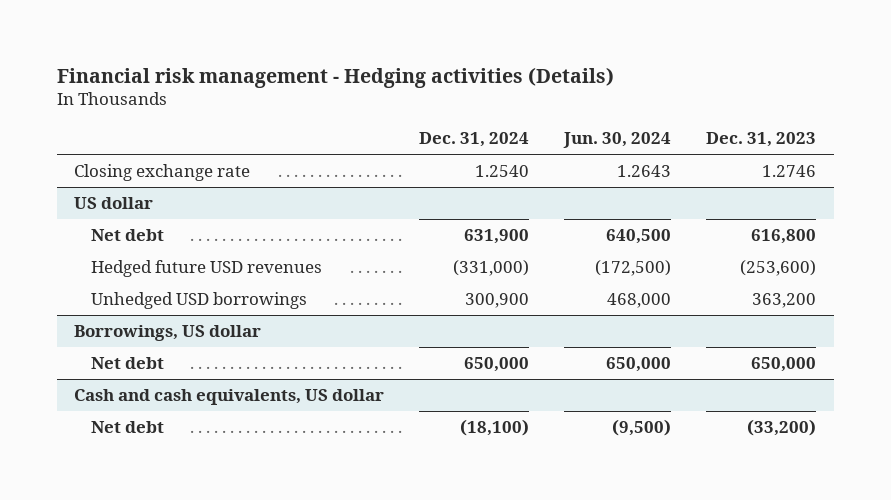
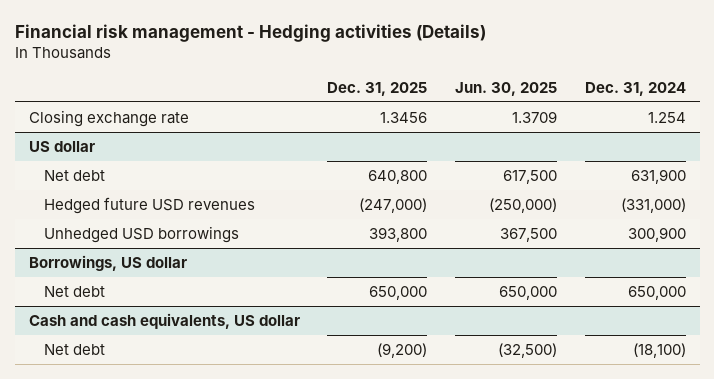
[563,132,672,149] Jun. 30, 2024 -> none
[706,132,817,148] Dec. 31, 2023 -> none
none -> [327,81,428,96] Dec. 31, 2025
none -> [455,81,558,96] Jun. 30, 2025
[475,164,530,177] 1.2540 -> [647,111,686,123] 1.254

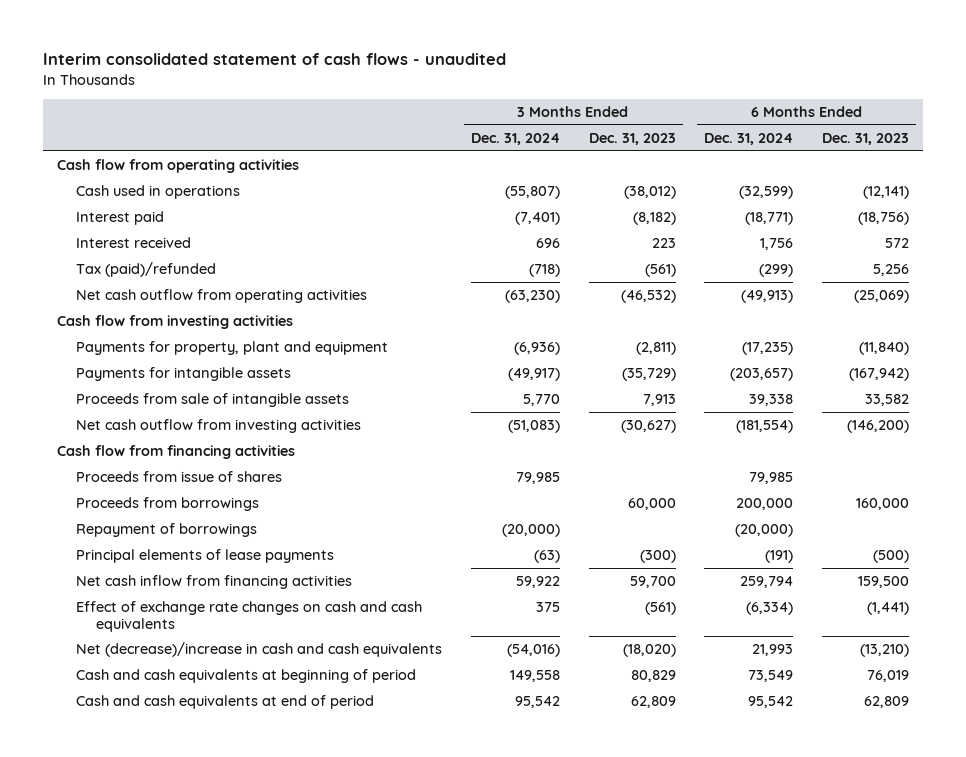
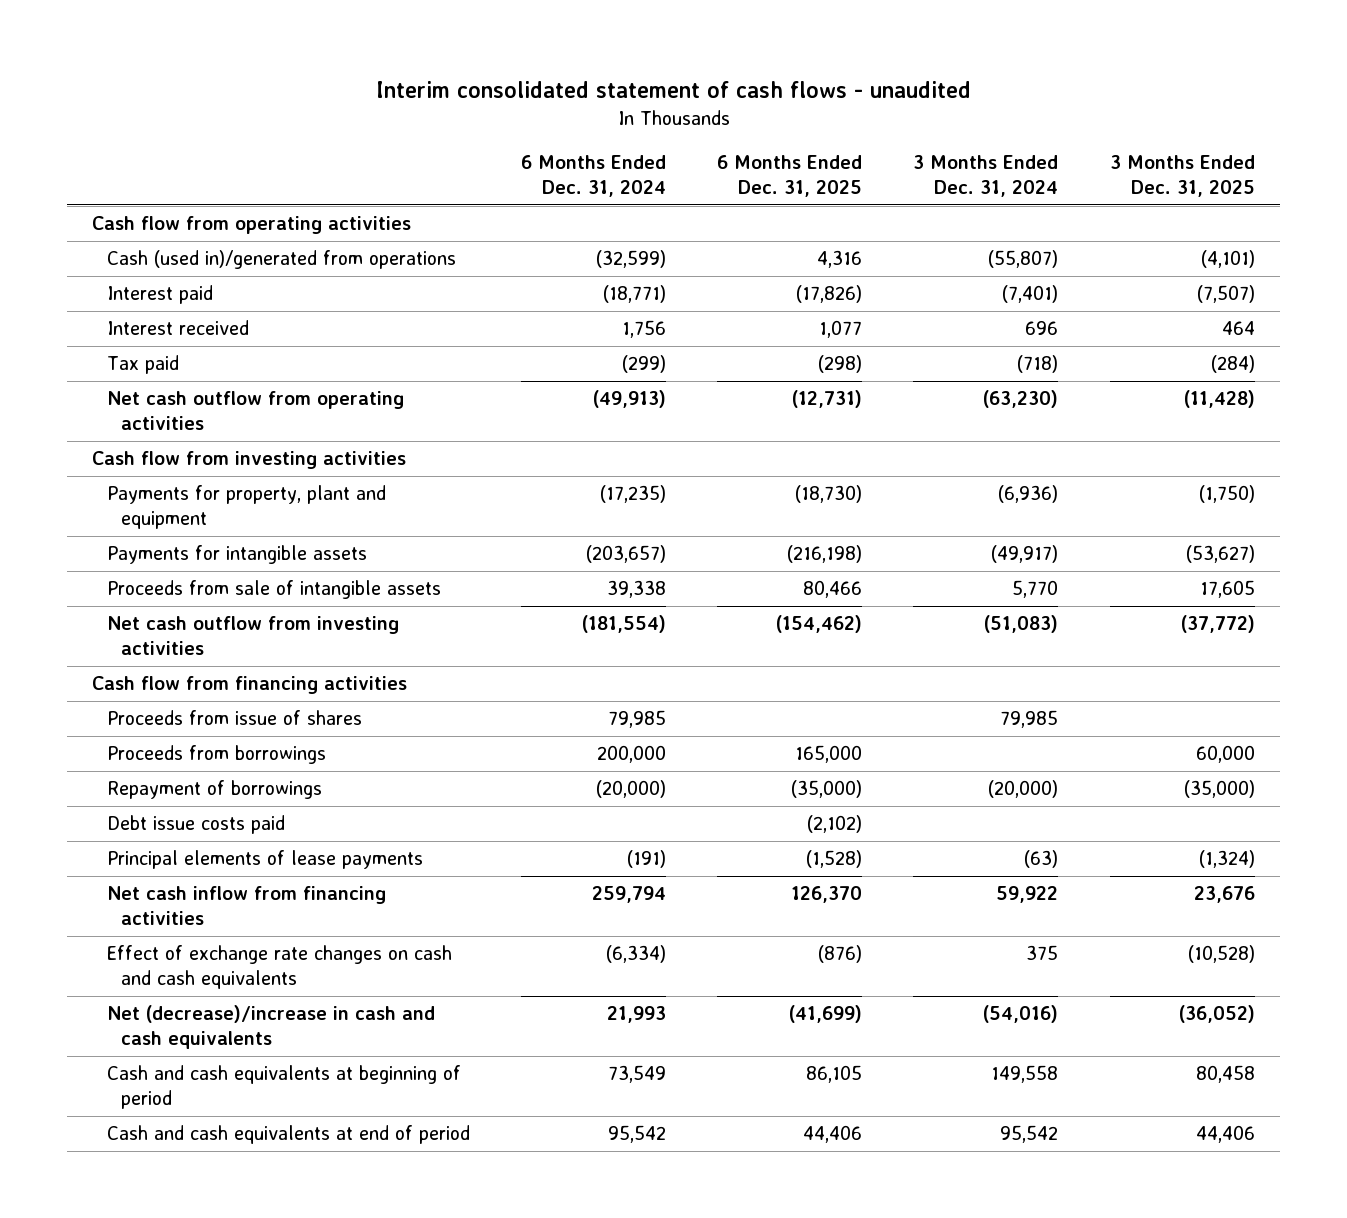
[588,132,676,145] Dec. 31, 2023 -> none
[821,132,909,145] Dec. 31, 2023 -> none
none -> [717,155,863,198] 6 Months Ended Dec. 31, 2025
none -> [1109,155,1255,198] 3 Months Ended Dec. 31, 2025
[76,184,241,199] Cash used in operations -> [106,250,456,270] Cash (used in)/generated from operations
[76,261,217,277] Tax (paid)/refunded -> [106,355,179,375] Tax paid
none -> [106,815,285,835] Debt issue costs paid

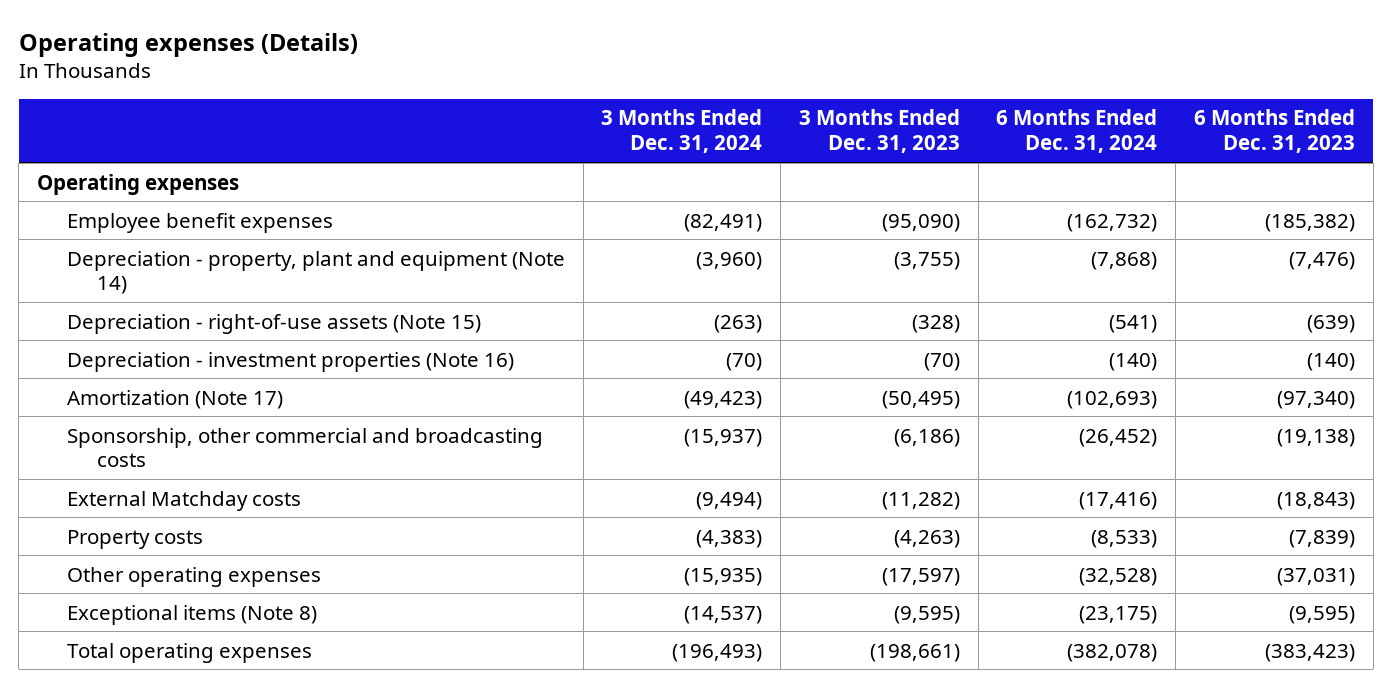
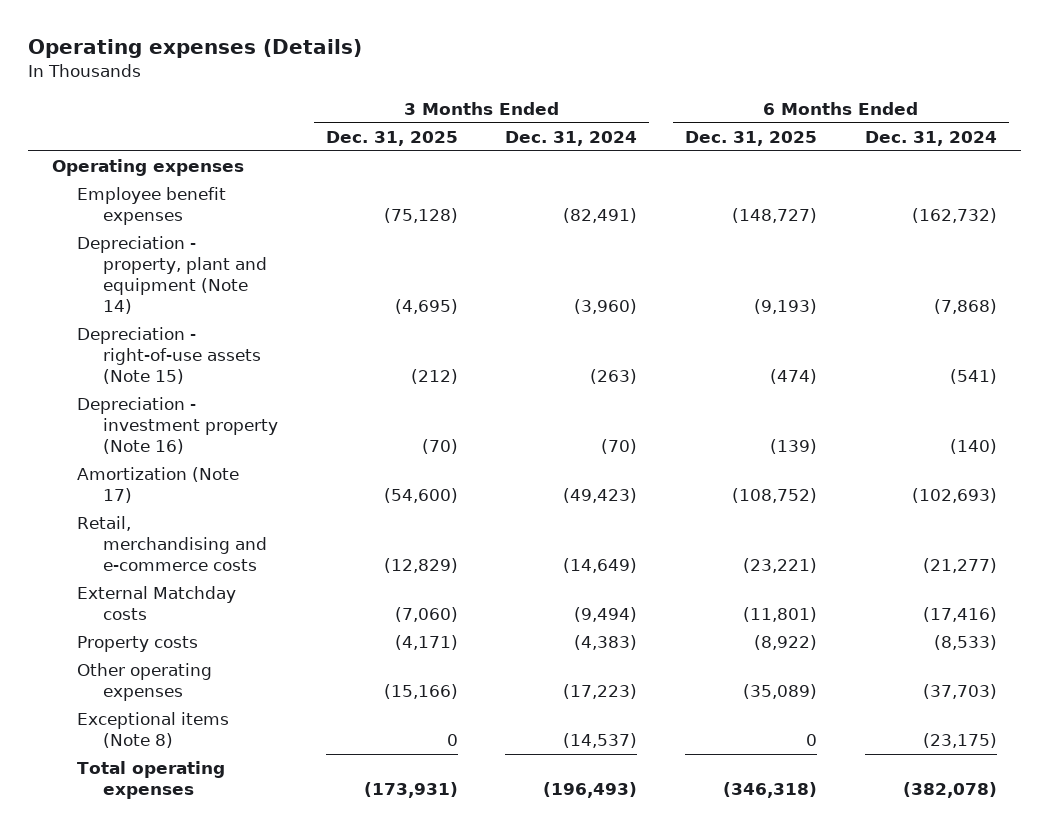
[798,109,960,154] 3 Months Ended Dec. 31, 2023 -> none
[1193,109,1355,154] 6 Months Ended Dec. 31, 2023 -> none
none -> [325,130,458,146] Dec. 31, 2025
none -> [685,130,818,146] Dec. 31, 2025
[66,351,514,372] Depreciation - investment properties (Note 16) -> [77,397,278,454] Depreciation - investment property (Note 16)
[66,427,543,468] Sponsorship, other commercial and broadcasting costs -> [77,516,267,571] Retail, merchandising and e-commerce costs
[684,428,763,447] (15,937) -> [563,557,638,573] (14,649)
[1079,428,1158,447] (26,452) -> [923,557,998,573] (21,277)
[684,567,763,586] (15,935) -> [563,684,638,700] (17,223)
[1079,567,1158,586] (32,528) -> [923,684,998,700] (37,703)

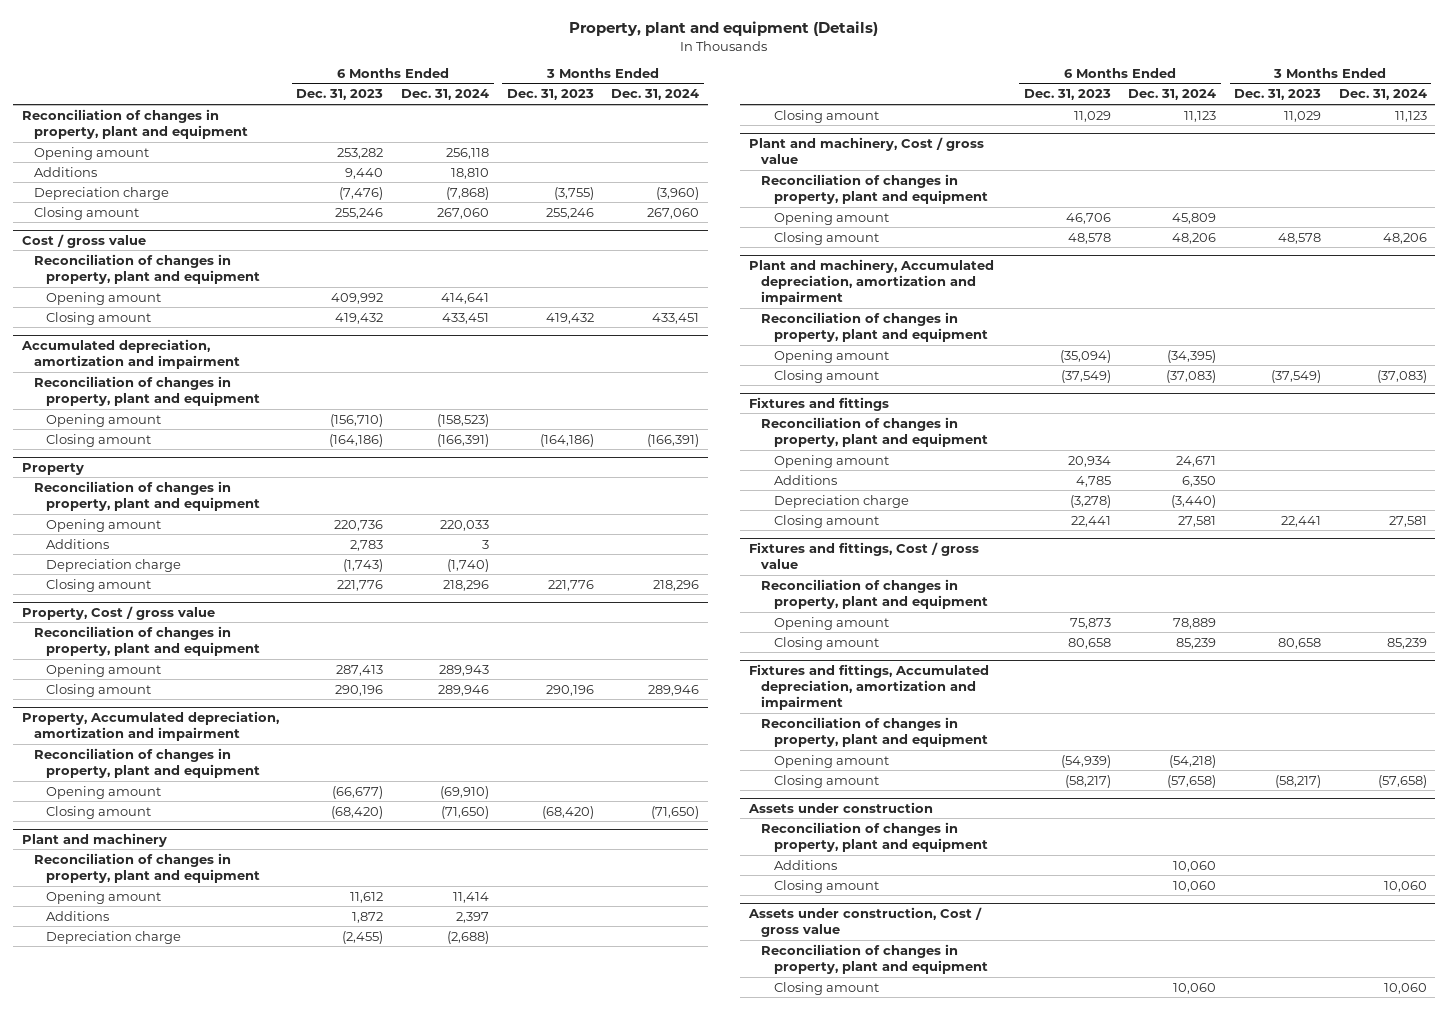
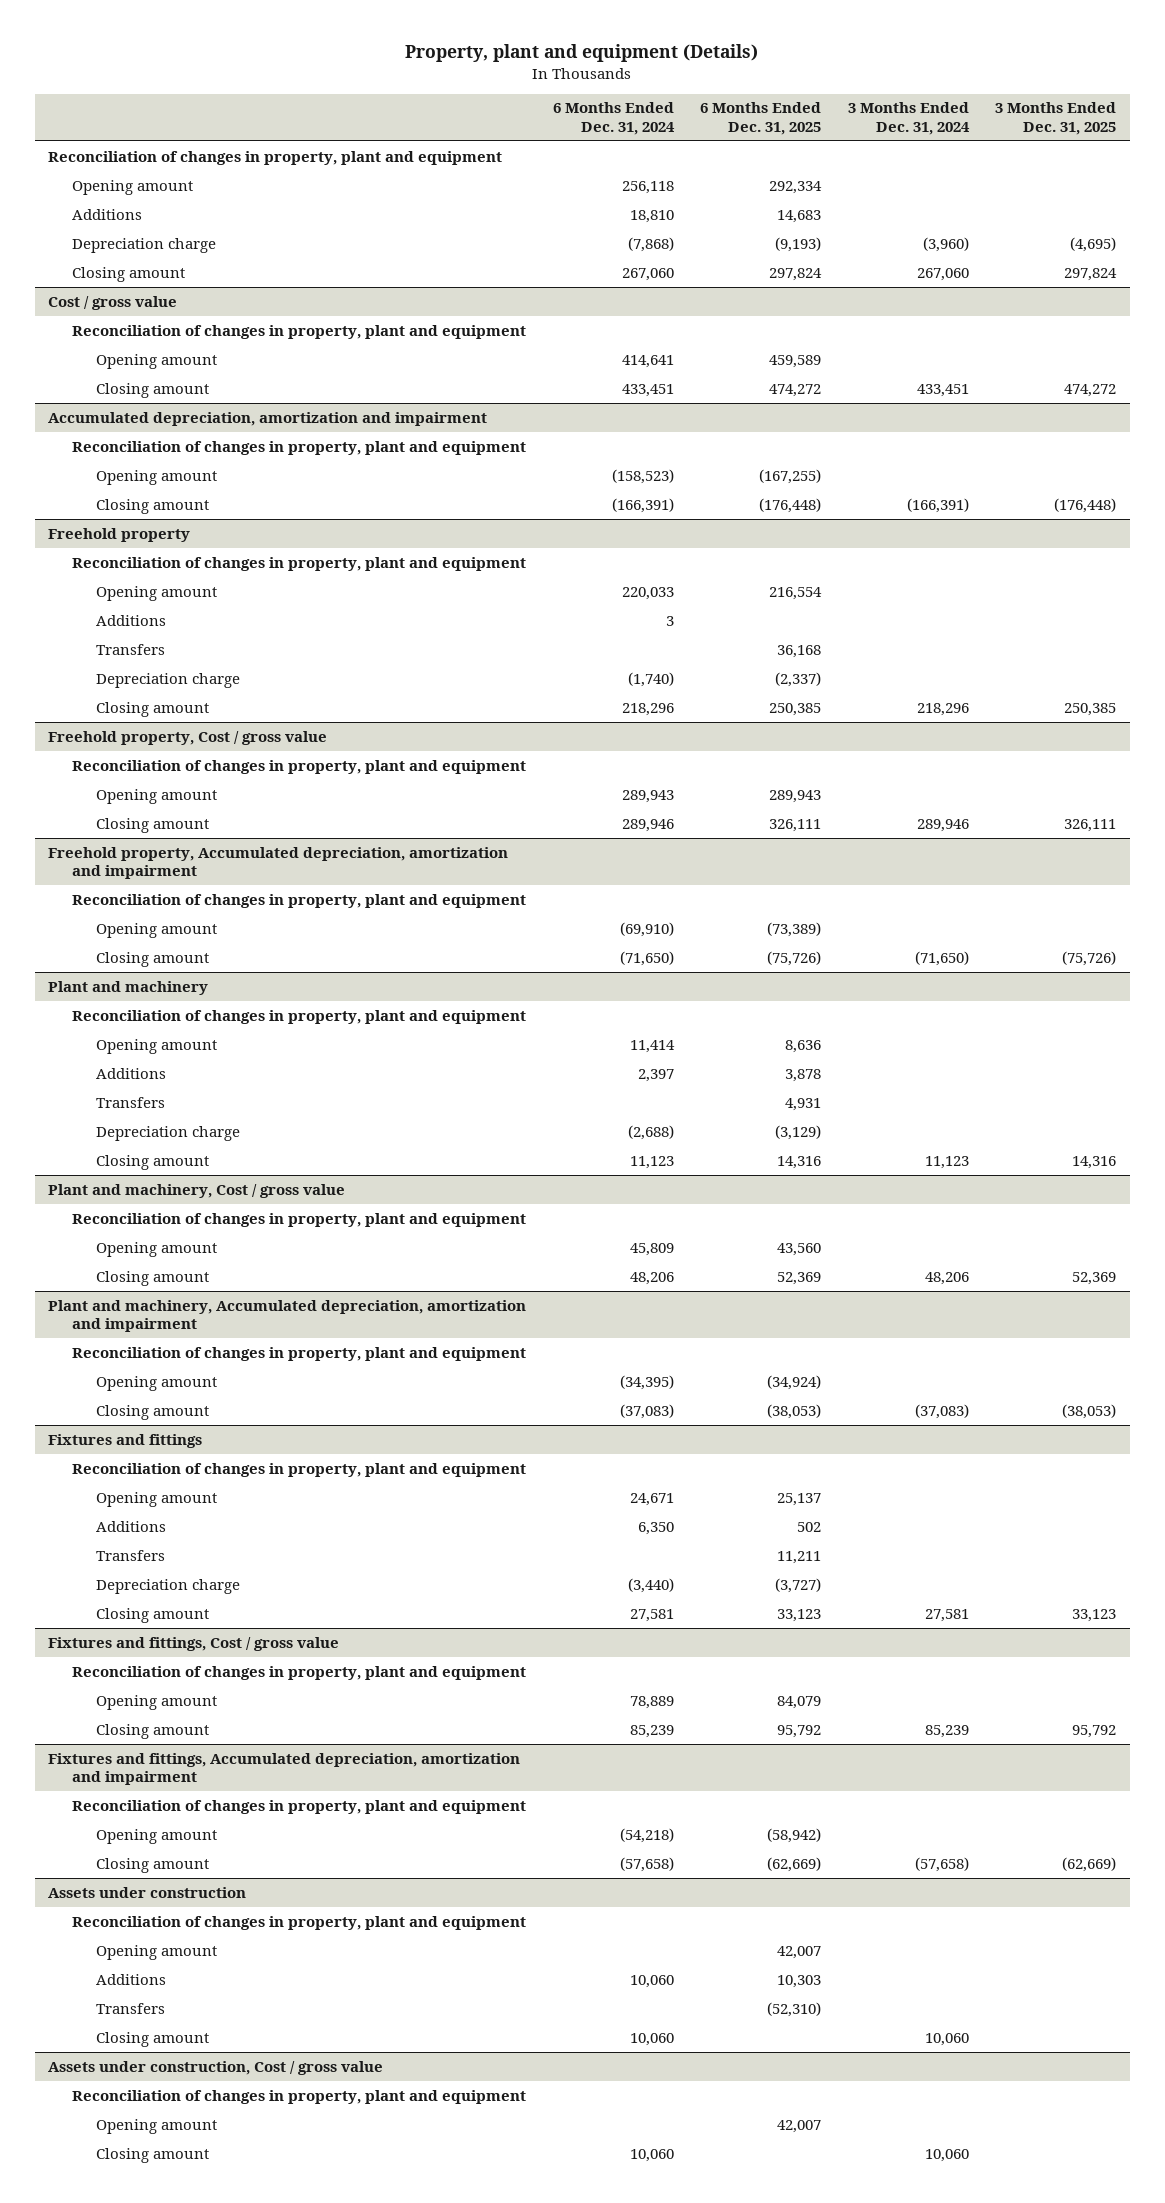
[296,89,384,101] Dec. 31, 2023 -> none
[506,89,594,101] Dec. 31, 2023 -> none
none -> [700,102,822,135] 6 Months Ended Dec. 31, 2025
none -> [995,102,1117,135] 3 Months Ended Dec. 31, 2025
[21,462,84,475] Property -> [48,527,191,542] Freehold property
none -> [95,643,165,655] Transfers
[21,605,215,620] Property, Cost / gross value -> [48,730,328,745] Freehold property, Cost / gross value
[21,710,279,742] Property, Accumulated depreciation, amortization and impairment -> [48,846,509,880] Freehold property, Accumulated depreciation, amortization and impairment
none -> [95,1096,165,1108] Transfers
none -> [95,1549,165,1561] Transfers
none -> [95,1944,217,1960] Opening amount
none -> [95,2002,165,2014] Transfers
none -> [95,2118,217,2134] Opening amount

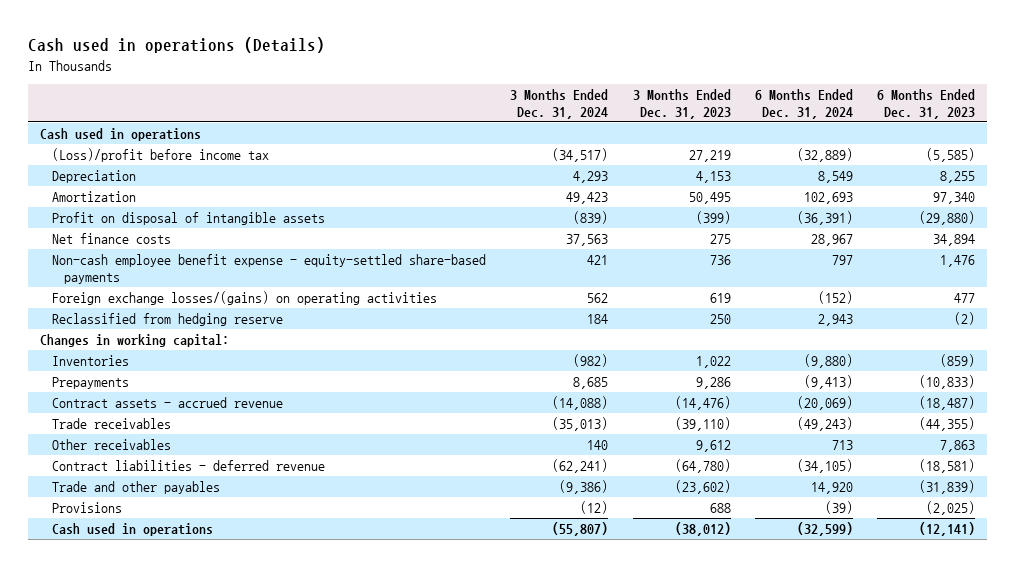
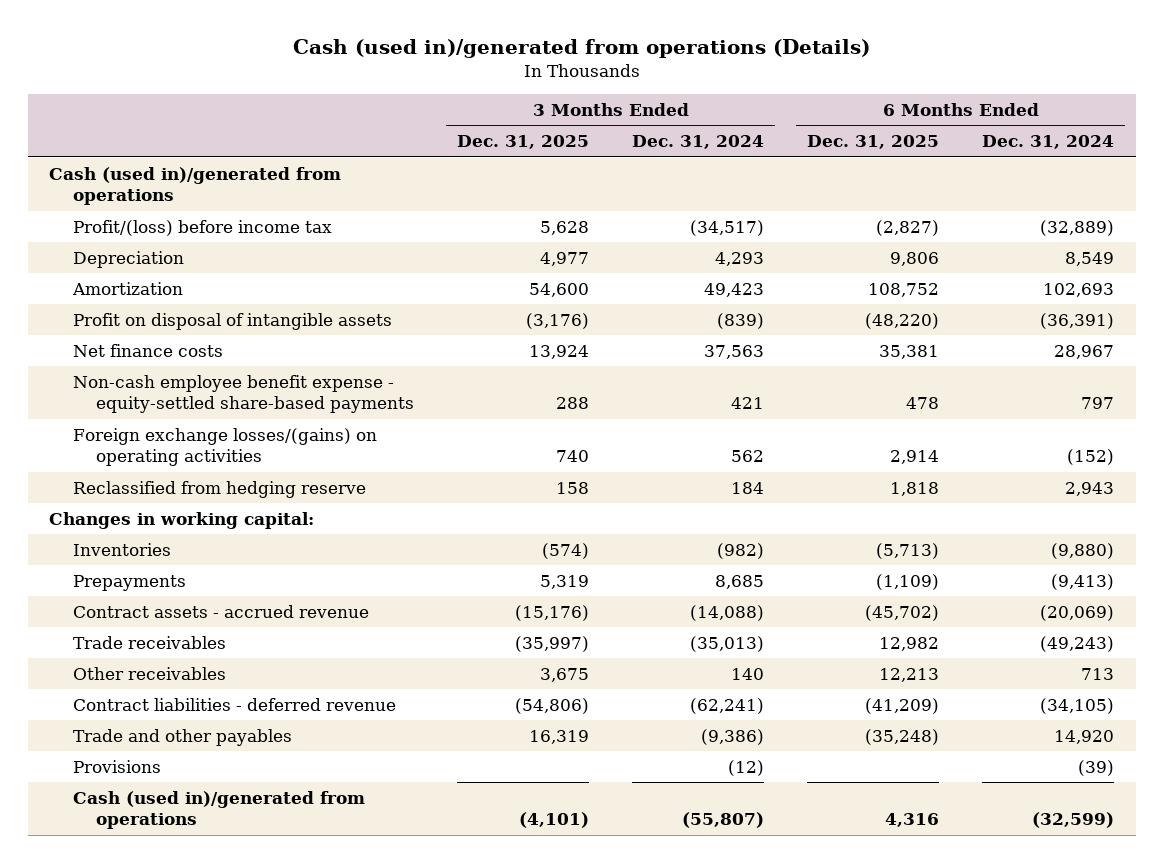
[28,37,326,54] Cash used in operations (Details) -> [292,39,870,59] Cash (used in)/generated from operations (Details)
[632,88,731,119] 3 Months Ended Dec. 31, 2023 -> none
[877,88,976,119] 6 Months Ended Dec. 31, 2023 -> none
none -> [457,135,590,150] Dec. 31, 2025
none -> [807,135,940,150] Dec. 31, 2025
[40,127,202,141] Cash used in operations -> [49,166,342,206] Cash (used in)/generated from operations
[52,147,270,162] (Loss)/profit before income tax -> [72,219,332,236] Profit/(loss) before income tax
[52,522,214,536] Cash used in operations -> [72,790,365,830] Cash (used in)/generated from operations

